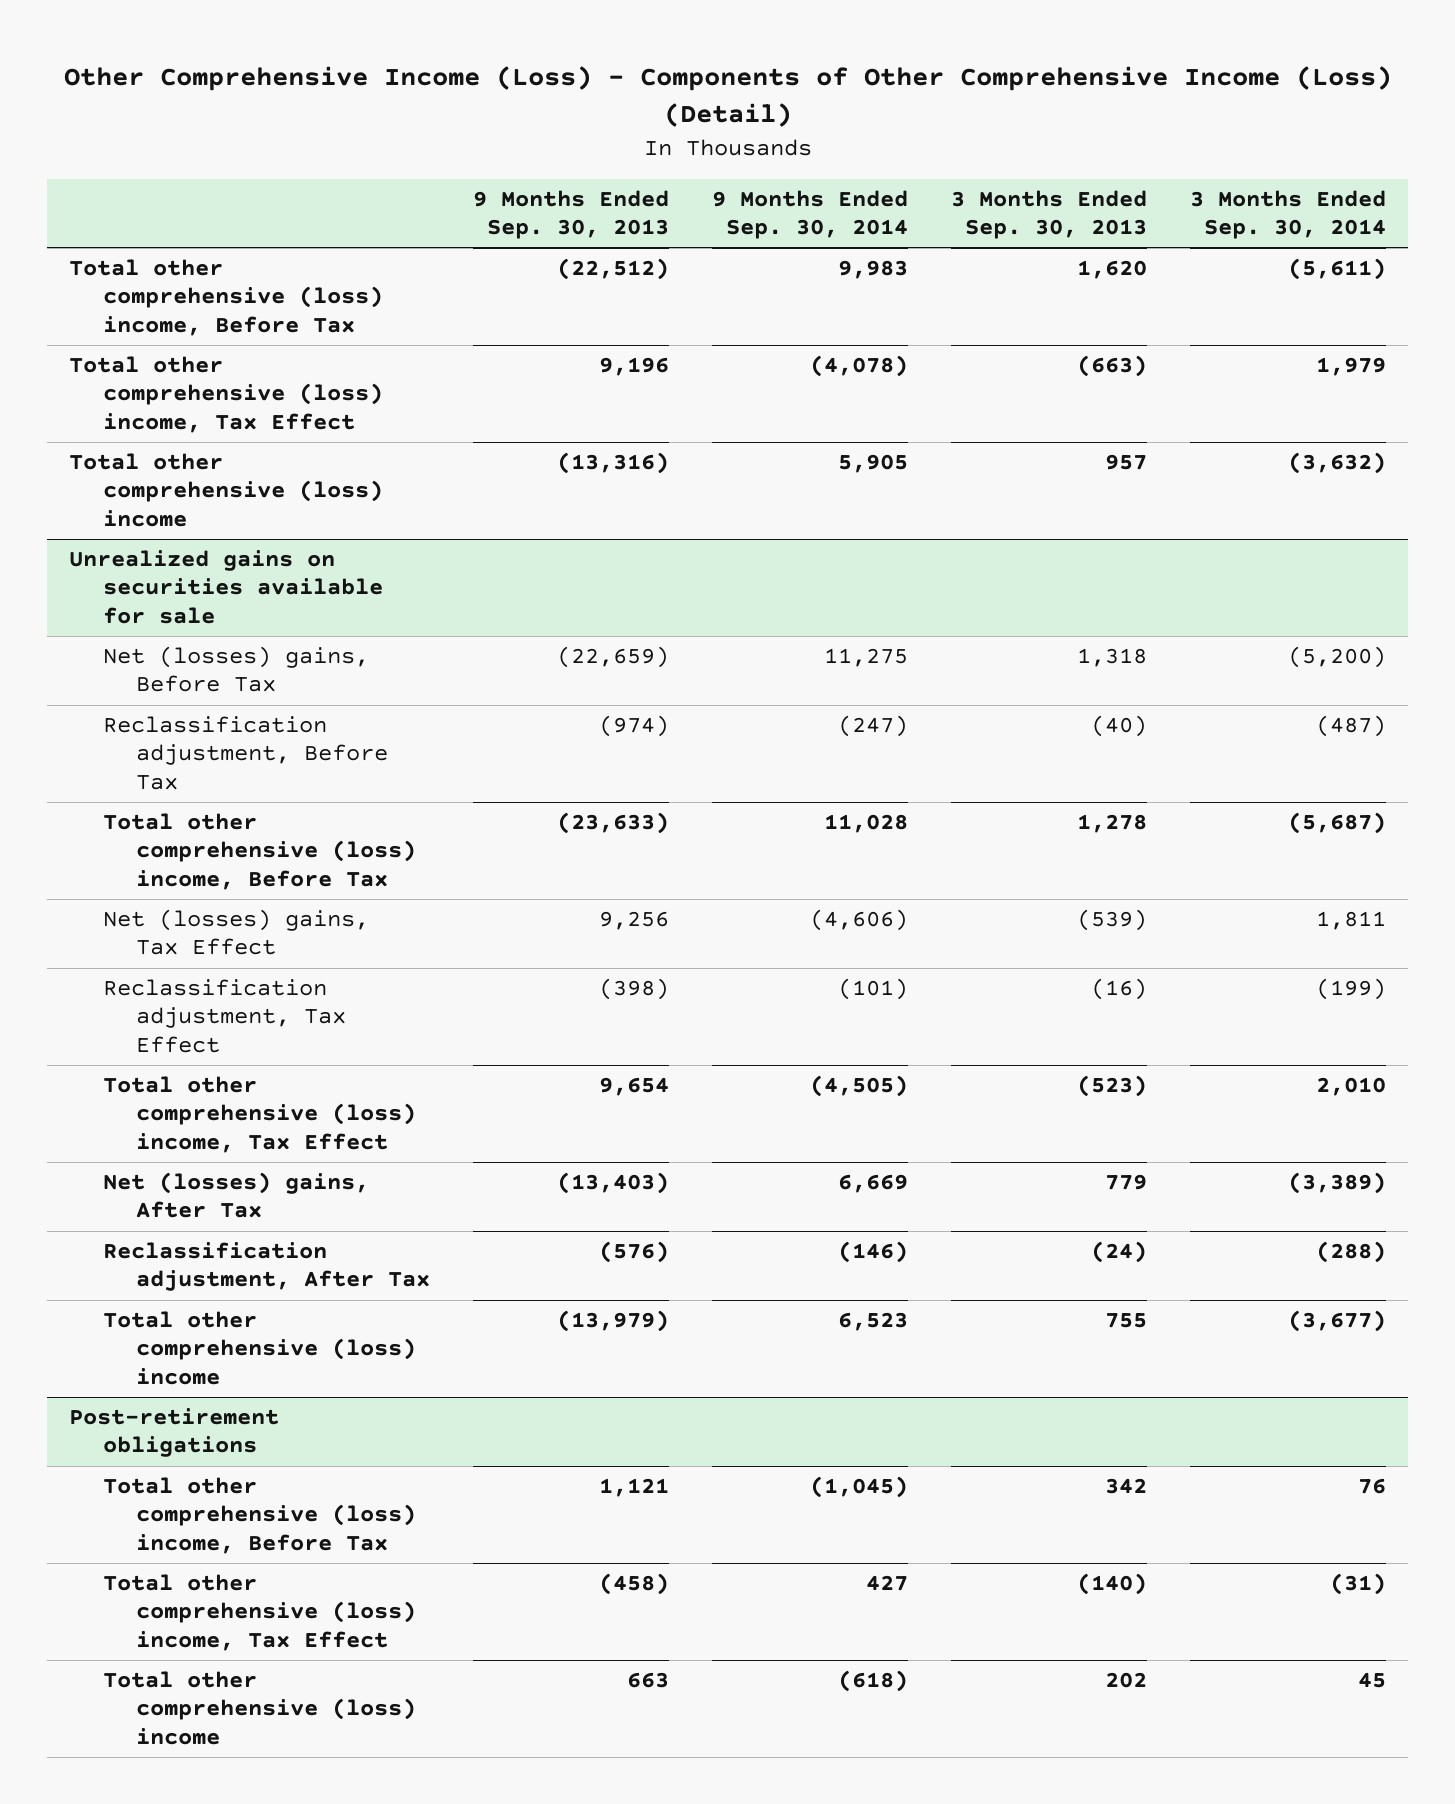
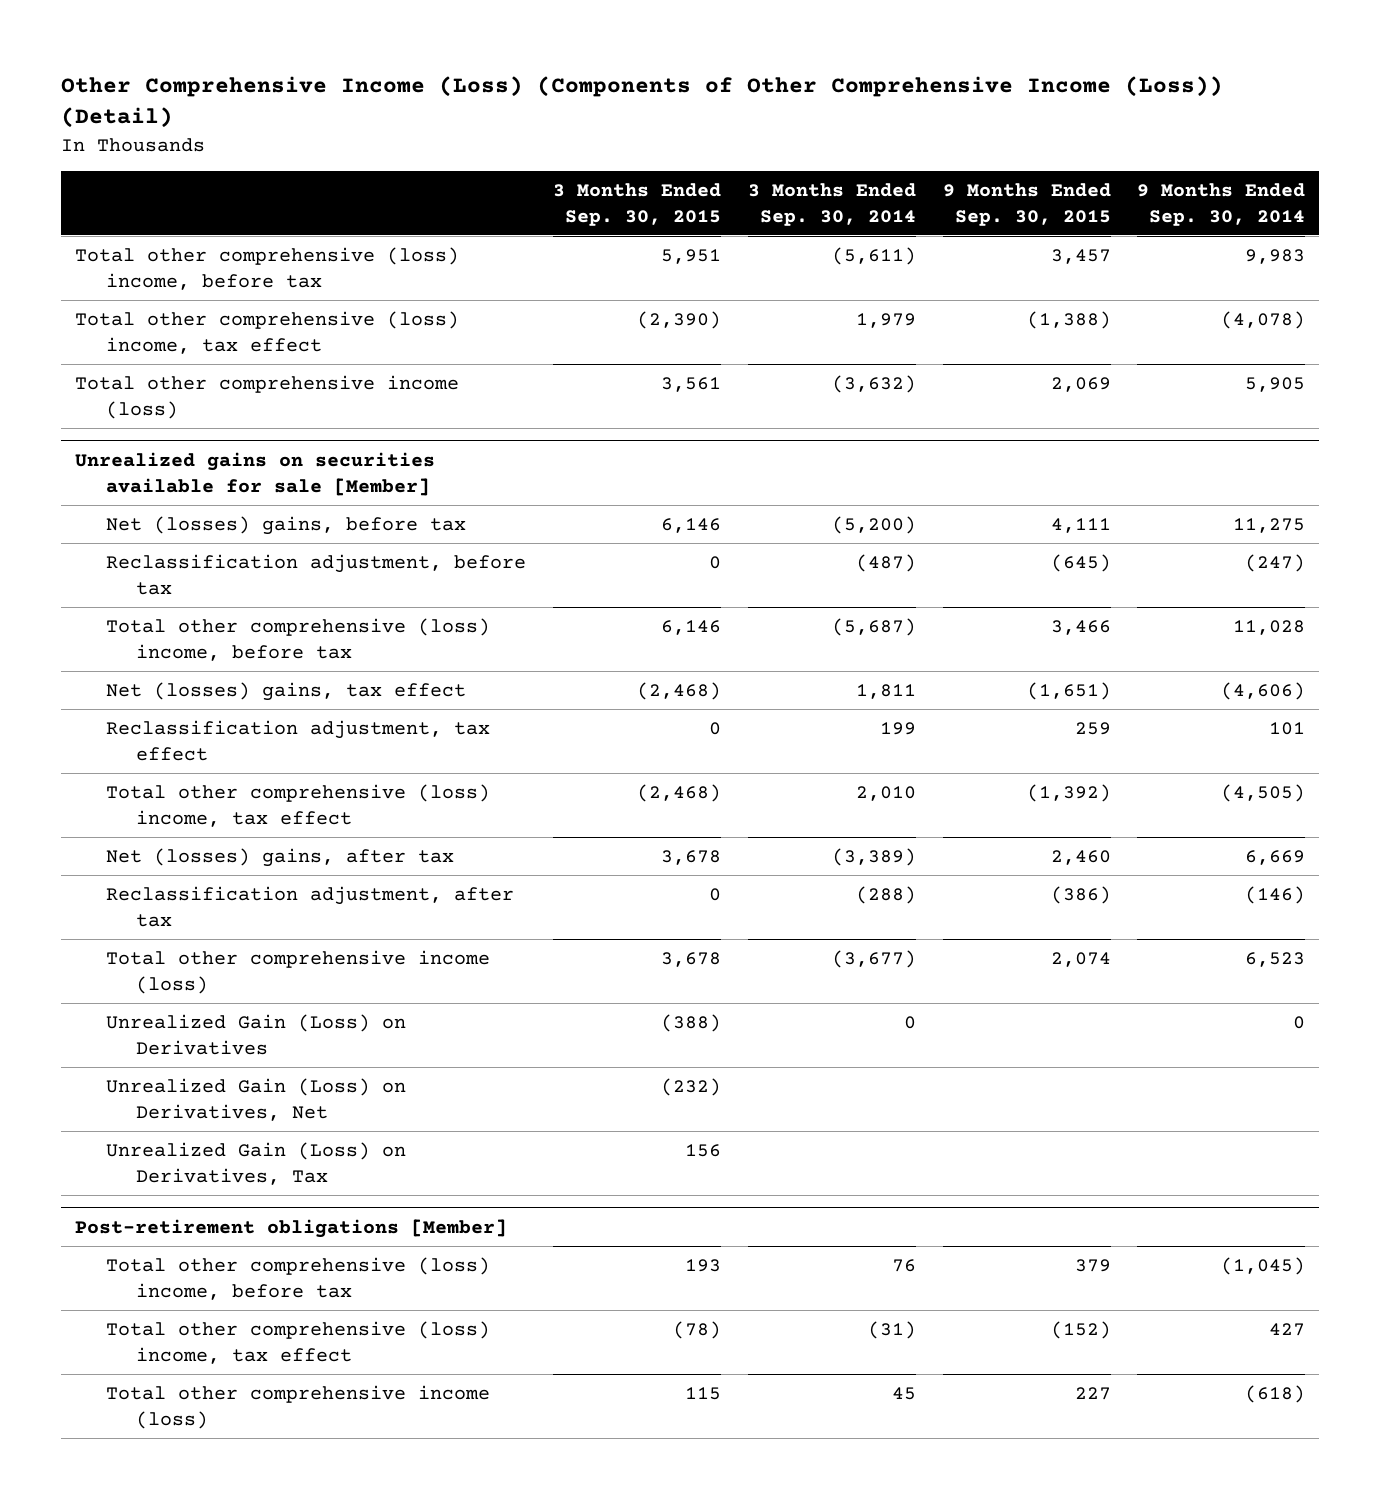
[63,65,1392,128] Other Comprehensive Income (Loss) - Components of Other Comprehensive Income (Loss) (Detail) -> [61,76,1224,129] Other Comprehensive Income (Loss) (Components of Other Comprehensive Income (Loss)) (Detail)
[473,190,670,240] 9 Months Ended Sep. 30, 2013 -> none
[951,190,1148,240] 3 Months Ended Sep. 30, 2013 -> none
none -> [552,182,721,226] 3 Months Ended Sep. 30, 2015
none -> [942,182,1111,226] 9 Months Ended Sep. 30, 2015
[68,259,383,336] Total other comprehensive (loss) income, Before Tax -> [74,246,459,290] Total other comprehensive (loss) income, before tax
[68,356,383,433] Total other comprehensive (loss) income, Tax Effect -> [74,310,459,354] Total other comprehensive (loss) income, tax effect
[68,453,383,527] Total other comprehensive (loss) income -> [74,374,459,419] Total other comprehensive income (loss)
[68,550,383,624] Unrealized gains on securities available for sale -> [74,451,435,496] Unrealized gains on securities available for sale [Member]
[102,646,369,693] Net (losses) gains, Before Tax -> [105,515,466,535] Net (losses) gains, before tax
[102,716,389,790] Reclassification adjustment, Before Tax -> [105,553,526,595] Reclassification adjustment, before tax
[102,813,417,890] Total other comprehensive (loss) income, Before Tax -> [105,617,490,661] Total other comprehensive (loss) income, before tax
[102,909,369,956] Net (losses) gains, Tax Effect -> [105,681,466,701] Net (losses) gains, tax effect
[102,979,347,1053] Reclassification adjustment, Tax Effect -> [105,719,490,761] Reclassification adjustment, tax effect
[838,978,909,1001] (101) -> [1269,721,1306,735] 101
[1316,978,1387,1001] (199) -> [879,721,916,735] 199
[102,1076,417,1153] Total other comprehensive (loss) income, Tax Effect -> [105,783,490,827] Total other comprehensive (loss) income, tax effect
[102,1172,369,1219] Net (losses) gains, After Tax -> [105,847,454,867] Net (losses) gains, after tax
[102,1242,431,1292] Reclassification adjustment, After Tax -> [105,885,514,927] Reclassification adjustment, after tax
[102,1311,417,1385] Total other comprehensive (loss) income -> [105,949,490,994] Total other comprehensive income (loss)
none -> [105,1013,406,1055] Unrealized Gain (Loss) on Derivatives
none -> [105,1077,406,1121] Unrealized Gain (Loss) on Derivatives, Net
none -> [105,1141,406,1185] Unrealized Gain (Loss) on Derivatives, Tax
[68,1408,279,1458] Post-retirement obligations -> [74,1218,507,1238] Post-retirement obligations [Member]
[102,1477,417,1554] Total other comprehensive (loss) income, Before Tax -> [105,1256,490,1300] Total other comprehensive (loss) income, before tax
[102,1574,417,1651] Total other comprehensive (loss) income, Tax Effect -> [105,1320,490,1364] Total other comprehensive (loss) income, tax effect
[102,1671,417,1745] Total other comprehensive (loss) income -> [105,1384,490,1429] Total other comprehensive income (loss)

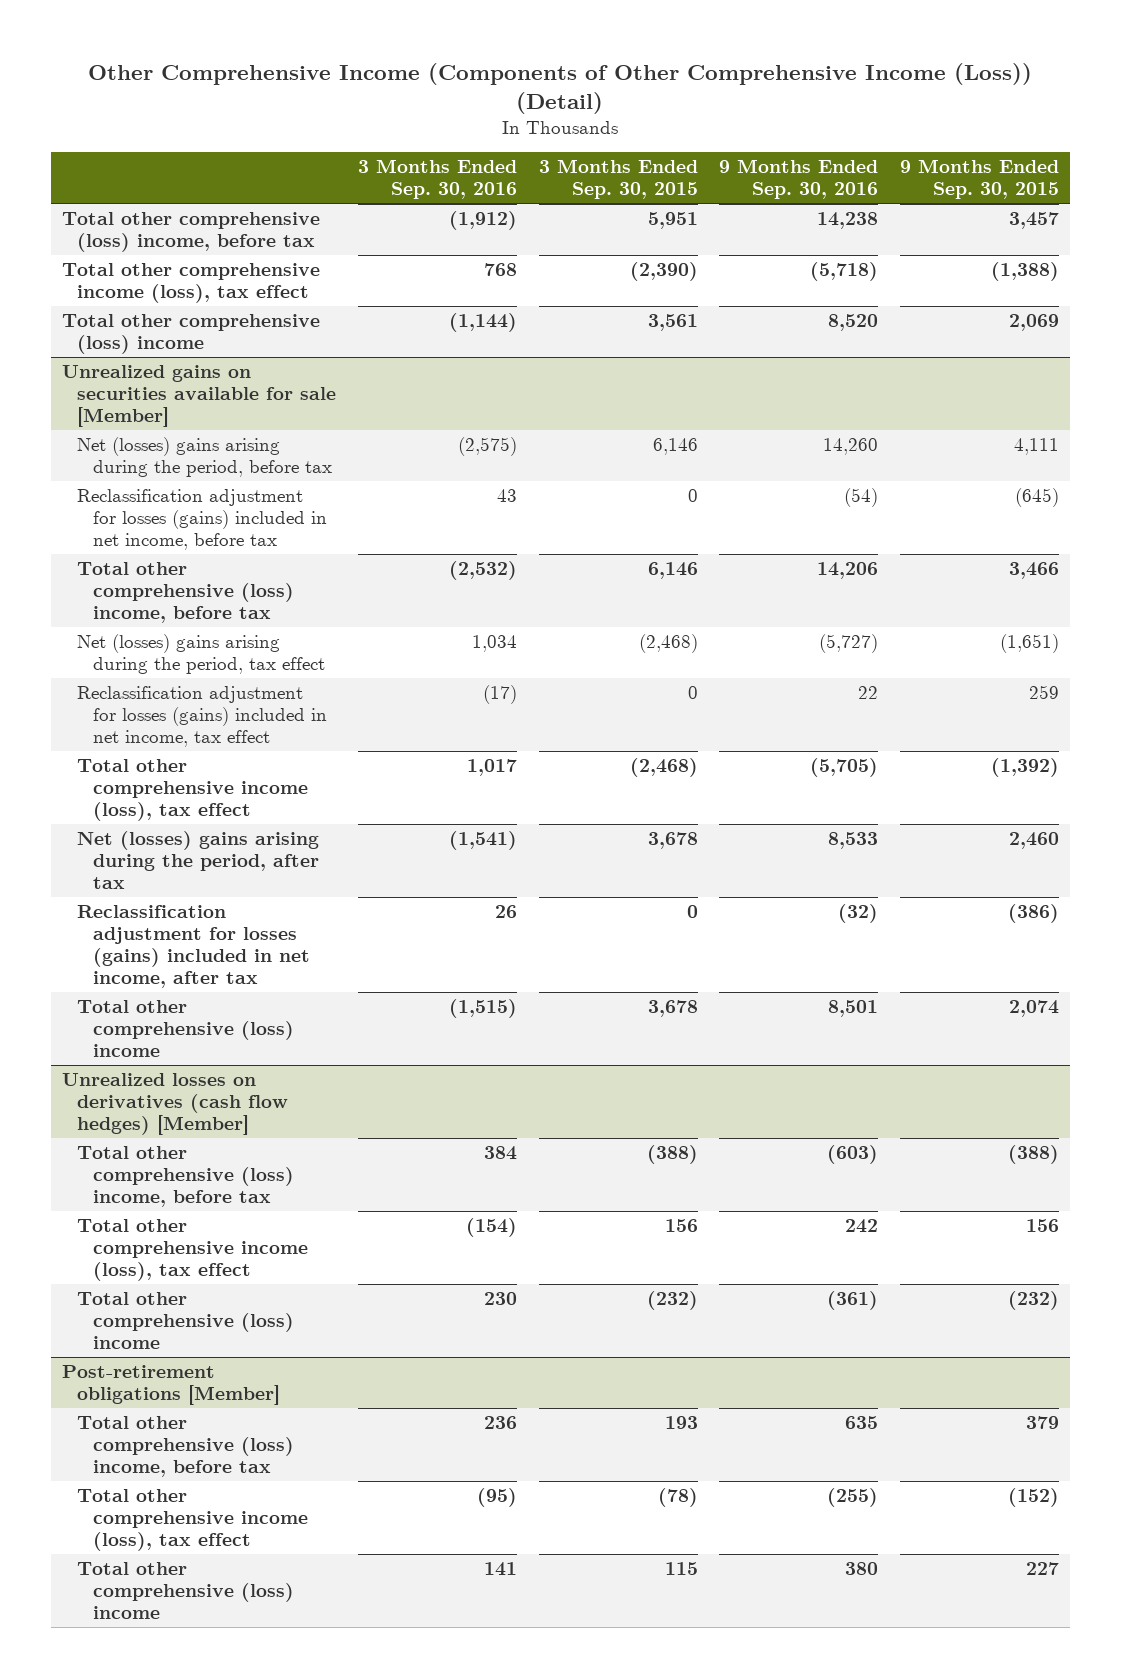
[61,76,1224,129] Other Comprehensive Income (Loss) (Components of Other Comprehensive Income (Loss)) (Detail) -> [88,62,1033,114] Other Comprehensive Income (Components of Other Comprehensive Income (Loss)) (Detail)
[747,182,916,226] 3 Months Ended Sep. 30, 2014 -> none
[1137,182,1306,226] 9 Months Ended Sep. 30, 2014 -> none
none -> [357,159,517,200] 3 Months Ended Sep. 30, 2016
none -> [719,159,879,200] 9 Months Ended Sep. 30, 2016
[74,310,459,354] Total other comprehensive (loss) income, tax effect -> [61,262,320,303] Total other comprehensive income (loss), tax effect
[74,374,459,419] Total other comprehensive income (loss) -> [61,313,320,354] Total other comprehensive (loss) income
[105,515,466,535] Net (losses) gains, before tax -> [77,436,332,477] Net (losses) gains arising during the period, before tax
[105,553,526,595] Reclassification adjustment, before tax -> [77,488,327,550] Reclassification adjustment for losses (gains) included in net income, before tax
[105,1013,406,1055] Unrealized Gain (Loss) on Derivatives -> none
[105,1077,406,1121] Unrealized Gain (Loss) on Derivatives, Net -> none
[105,1141,406,1185] Unrealized Gain (Loss) on Derivatives, Tax -> none
[105,681,466,701] Net (losses) gains, tax effect -> [77,633,325,674] Net (losses) gains arising during the period, tax effect
[105,719,490,761] Reclassification adjustment, tax effect -> [77,685,327,747] Reclassification adjustment for losses (gains) included in net income, tax effect
[105,783,490,827] Total other comprehensive (loss) income, tax effect -> [77,758,308,821] Total other comprehensive income (loss), tax effect
[105,847,454,867] Net (losses) gains, after tax -> [77,830,320,889] Net (losses) gains arising during the period, after tax
[105,885,514,927] Reclassification adjustment, after tax -> [77,904,310,988] Reclassification adjustment for losses (gains) included in net income, after tax
[105,949,490,994] Total other comprehensive income (loss) -> [77,999,294,1057] Total other comprehensive (loss) income
none -> [61,1072,289,1135] Unrealized losses on derivatives (cash flow hedges) [Member]
none -> [77,1145,294,1207] Total other comprehensive (loss) income, before tax
none -> [77,1218,308,1281] Total other comprehensive income (loss), tax effect
none -> [77,1291,294,1349] Total other comprehensive (loss) income
[105,1320,490,1364] Total other comprehensive (loss) income, tax effect -> [77,1488,308,1551] Total other comprehensive income (loss), tax effect
[105,1384,490,1429] Total other comprehensive income (loss) -> [77,1561,294,1619] Total other comprehensive (loss) income

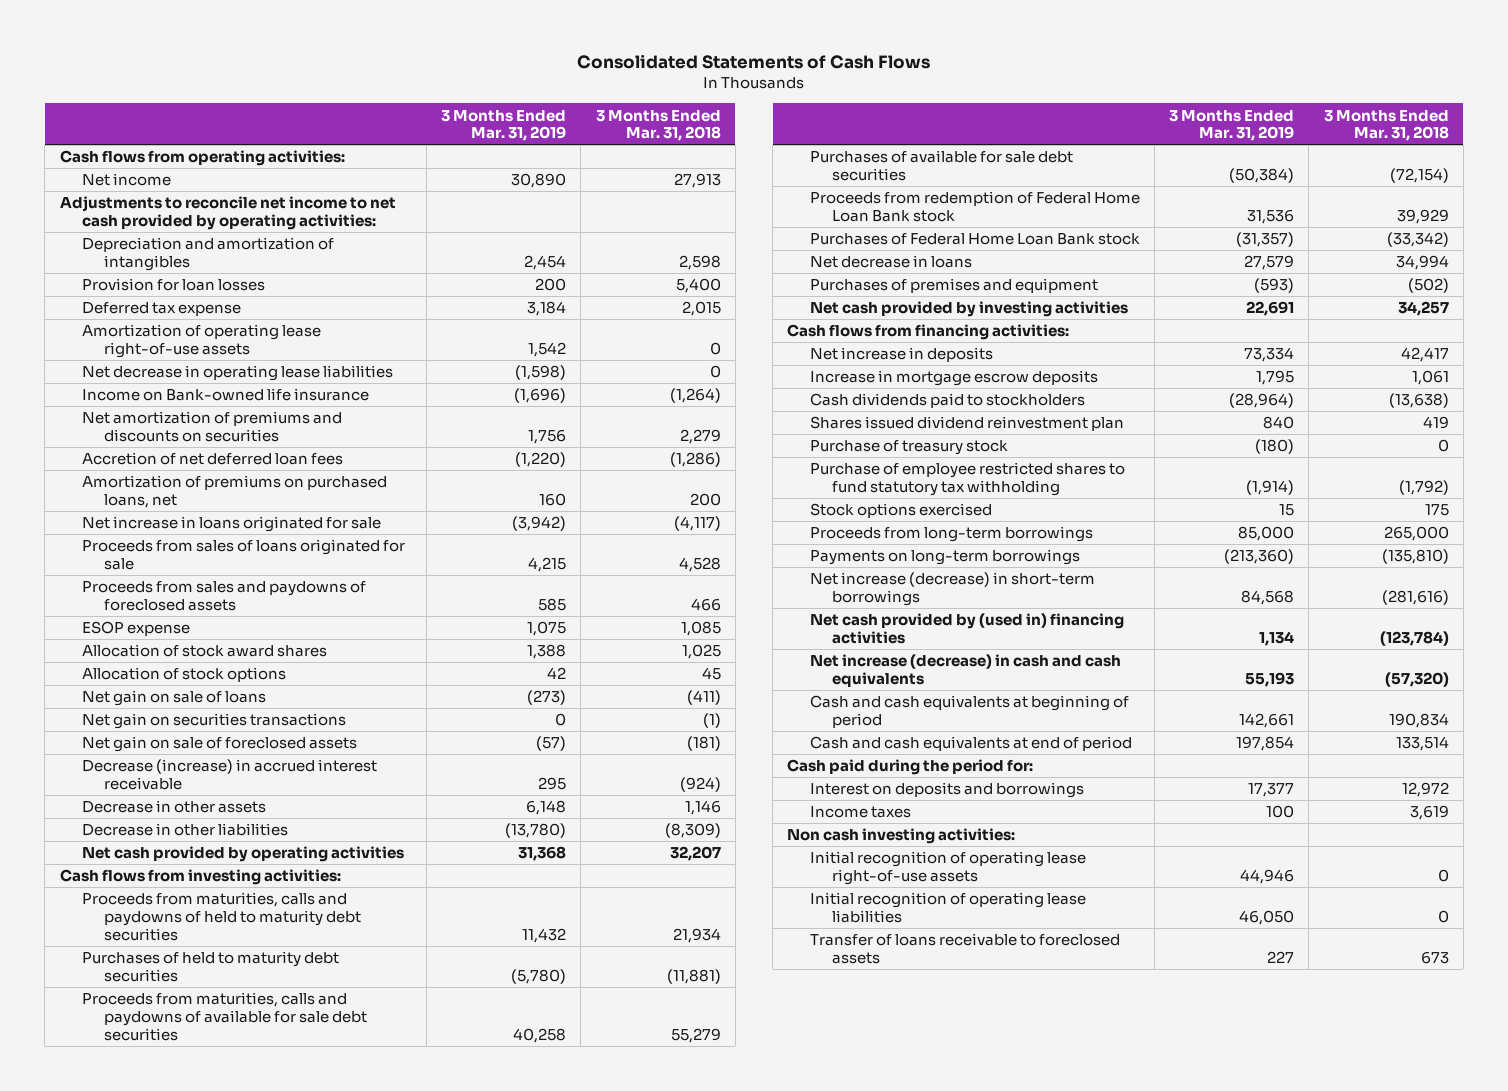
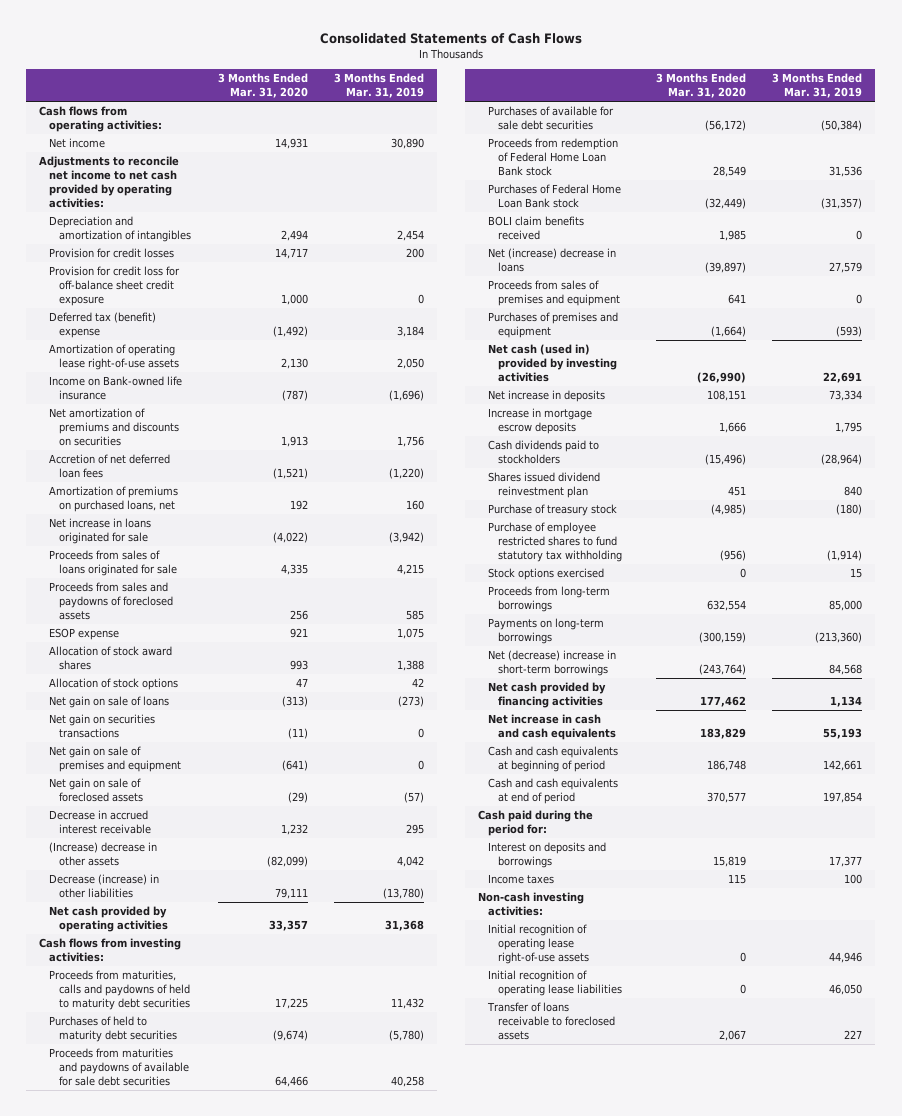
[595,109,721,142] 3 Months Ended Mar. 31, 2018 -> none
none -> [217,73,308,99] 3 Months Ended Mar. 31, 2020
[81,365,393,382] Net decrease in operating lease liabilities -> none
[81,278,265,292] Provision for loan losses -> [49,248,175,259] Provision for credit losses
none -> [49,266,181,306] Provision for credit loss for off-balance sheet credit exposure
[81,302,241,317] Deferred tax expense -> [49,312,157,338] Deferred tax (benefit) expense
[528,341,567,357] 1,542 -> [396,357,424,369] 2,050
none -> [49,746,182,772] Net gain on sale of premises and equipment
[81,759,377,790] Decrease (increase) in accrued interest receivable -> [49,810,152,834] Decrease in accrued interest receivable
[81,800,266,814] Decrease in other assets -> [49,842,158,866] (Increase) decrease in other assets
[526,800,567,816] 6,148 -> [396,855,424,867] 4,042
[81,823,288,837] Decrease in other liabilities -> [49,874,160,898] Decrease (increase) in other liabilities
[81,992,367,1041] Proceeds from maturities, calls and paydowns of available for sale debt securities -> [49,1048,190,1086] Proceeds from maturities and paydowns of available for sale debt securities
none -> [487,216,584,240] BOLI claim benefits received
[809,255,972,269] Net decrease in loans -> [487,248,616,272] Net (increase) decrease in loans
none -> [487,280,620,306] Proceeds from sales of premises and equipment
[787,324,1070,341] Cash flows from financing activities: -> none
[809,301,1128,318] Net cash provided by investing activities -> [487,344,617,382] Net cash (used in) provided by investing activities
[809,572,1095,606] Net increase (decrease) in short-term borrowings -> [487,650,616,676] Net (decrease) increase in short-term borrowings
[809,613,1124,644] Net cash provided by (used in) financing activities -> [487,682,606,708] Net cash provided by financing activities
[809,654,1121,687] Net increase (decrease) in cash and cash equivalents -> [487,714,616,740] Net increase in cash and cash equivalents
[787,828,1016,845] Non cash investing activities: -> [477,892,584,916] Non-cash investing activities:

